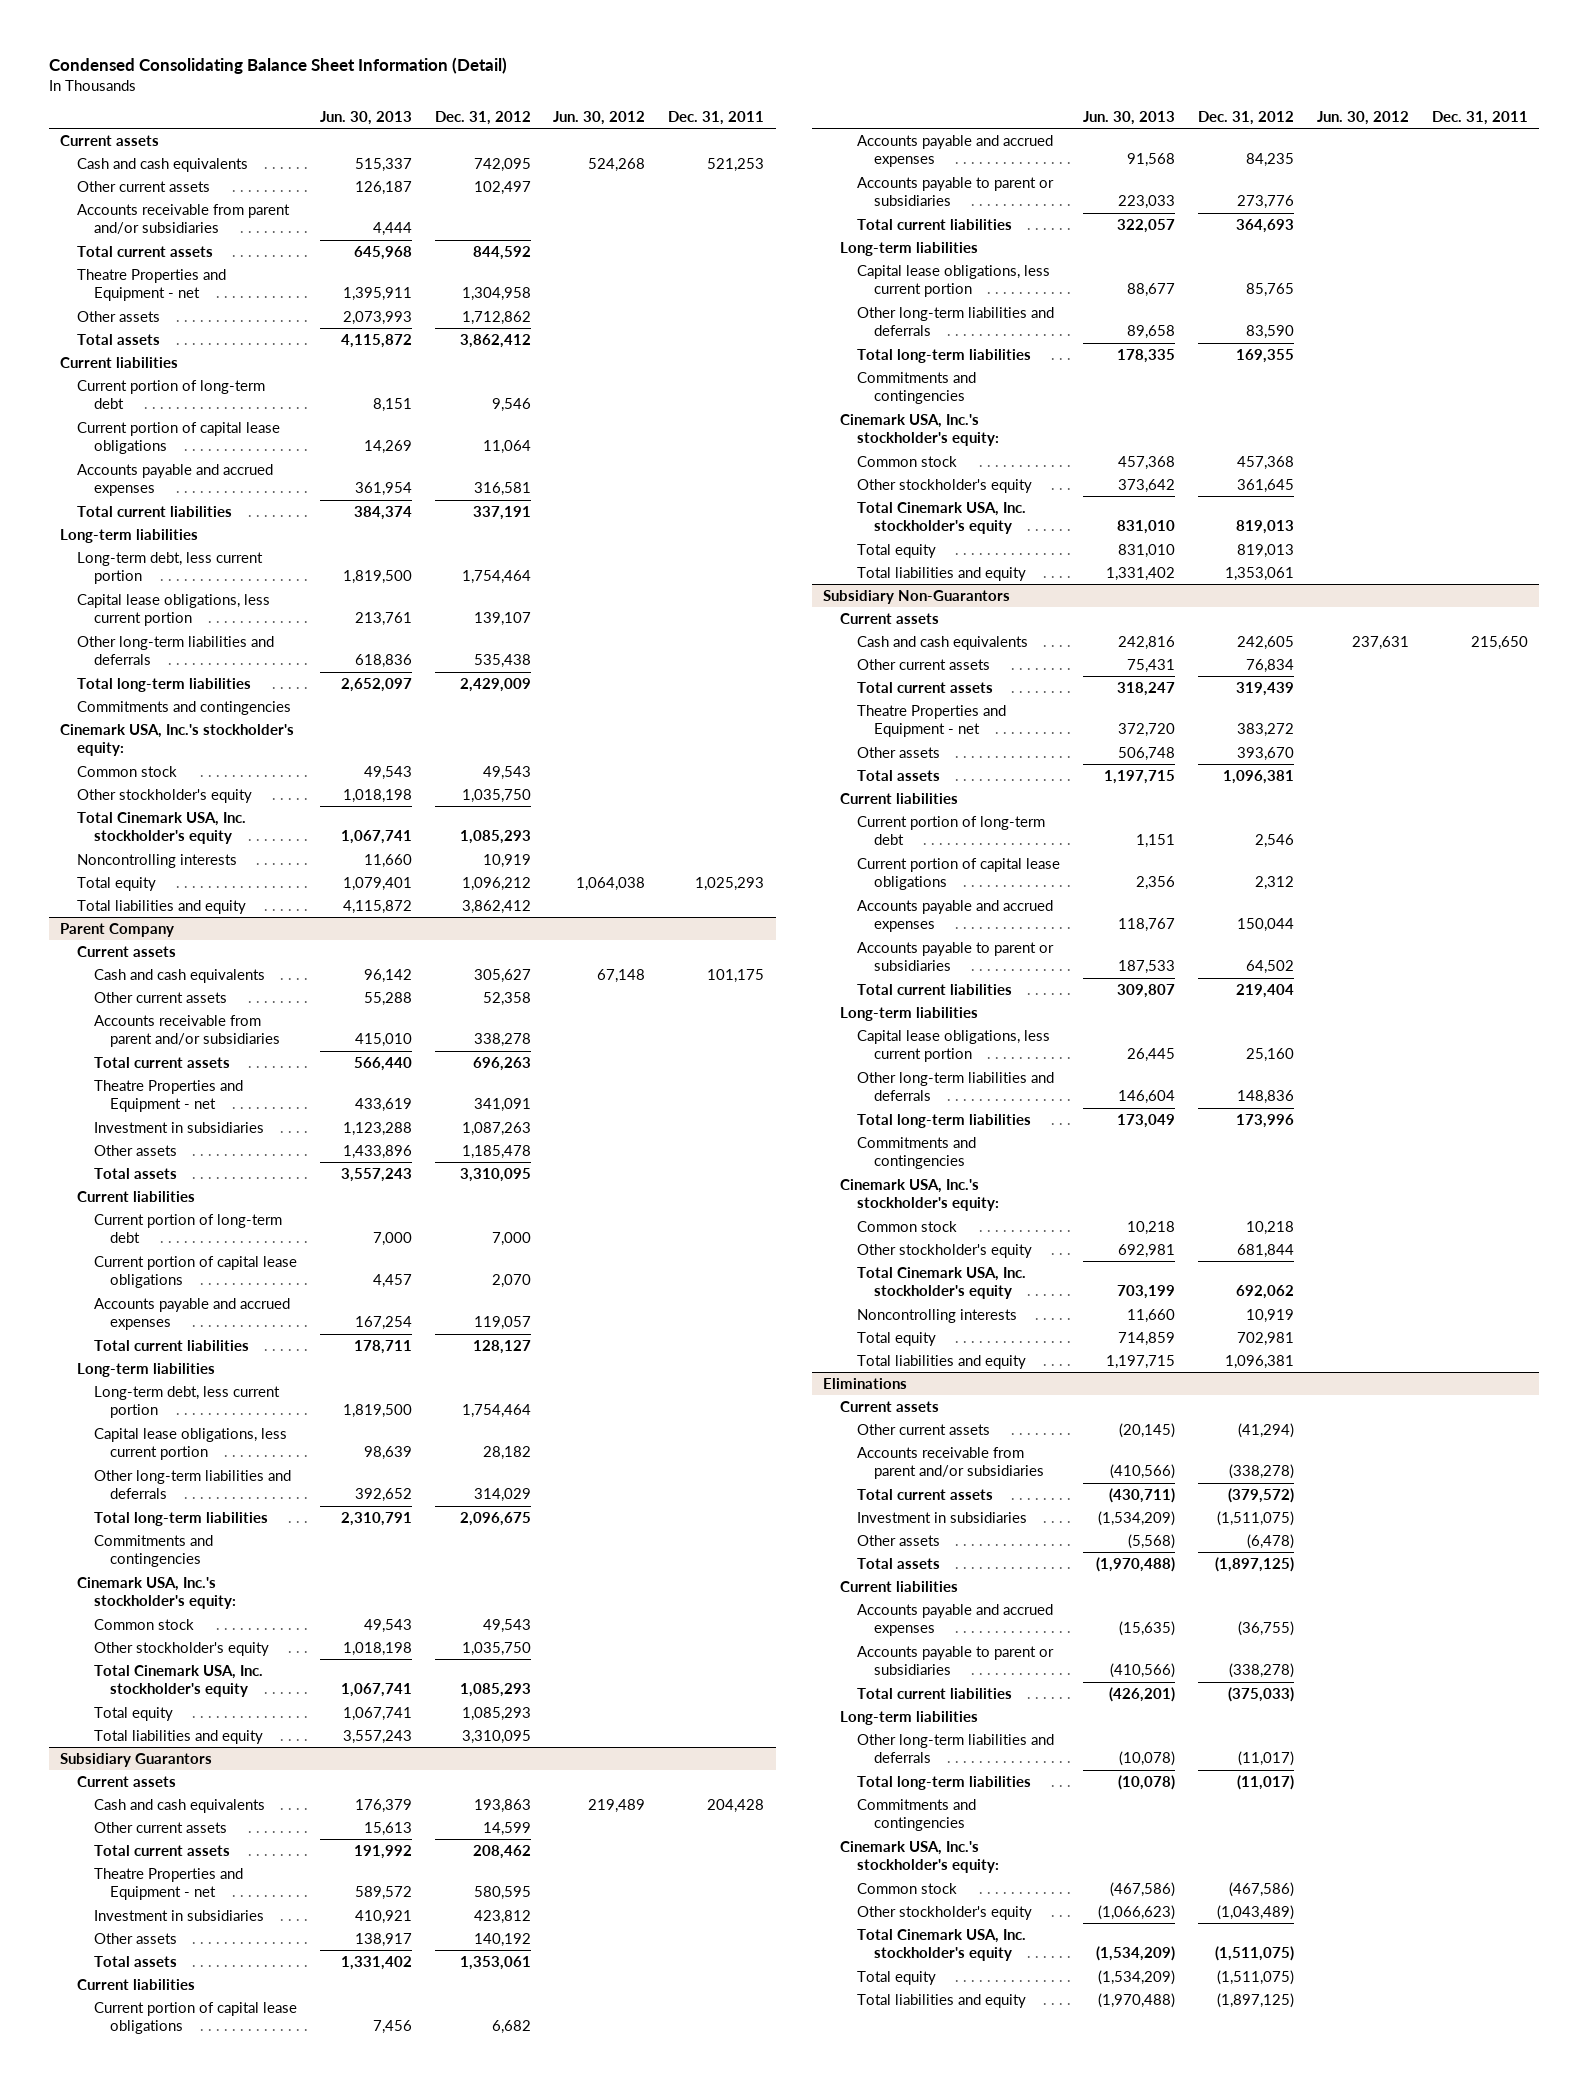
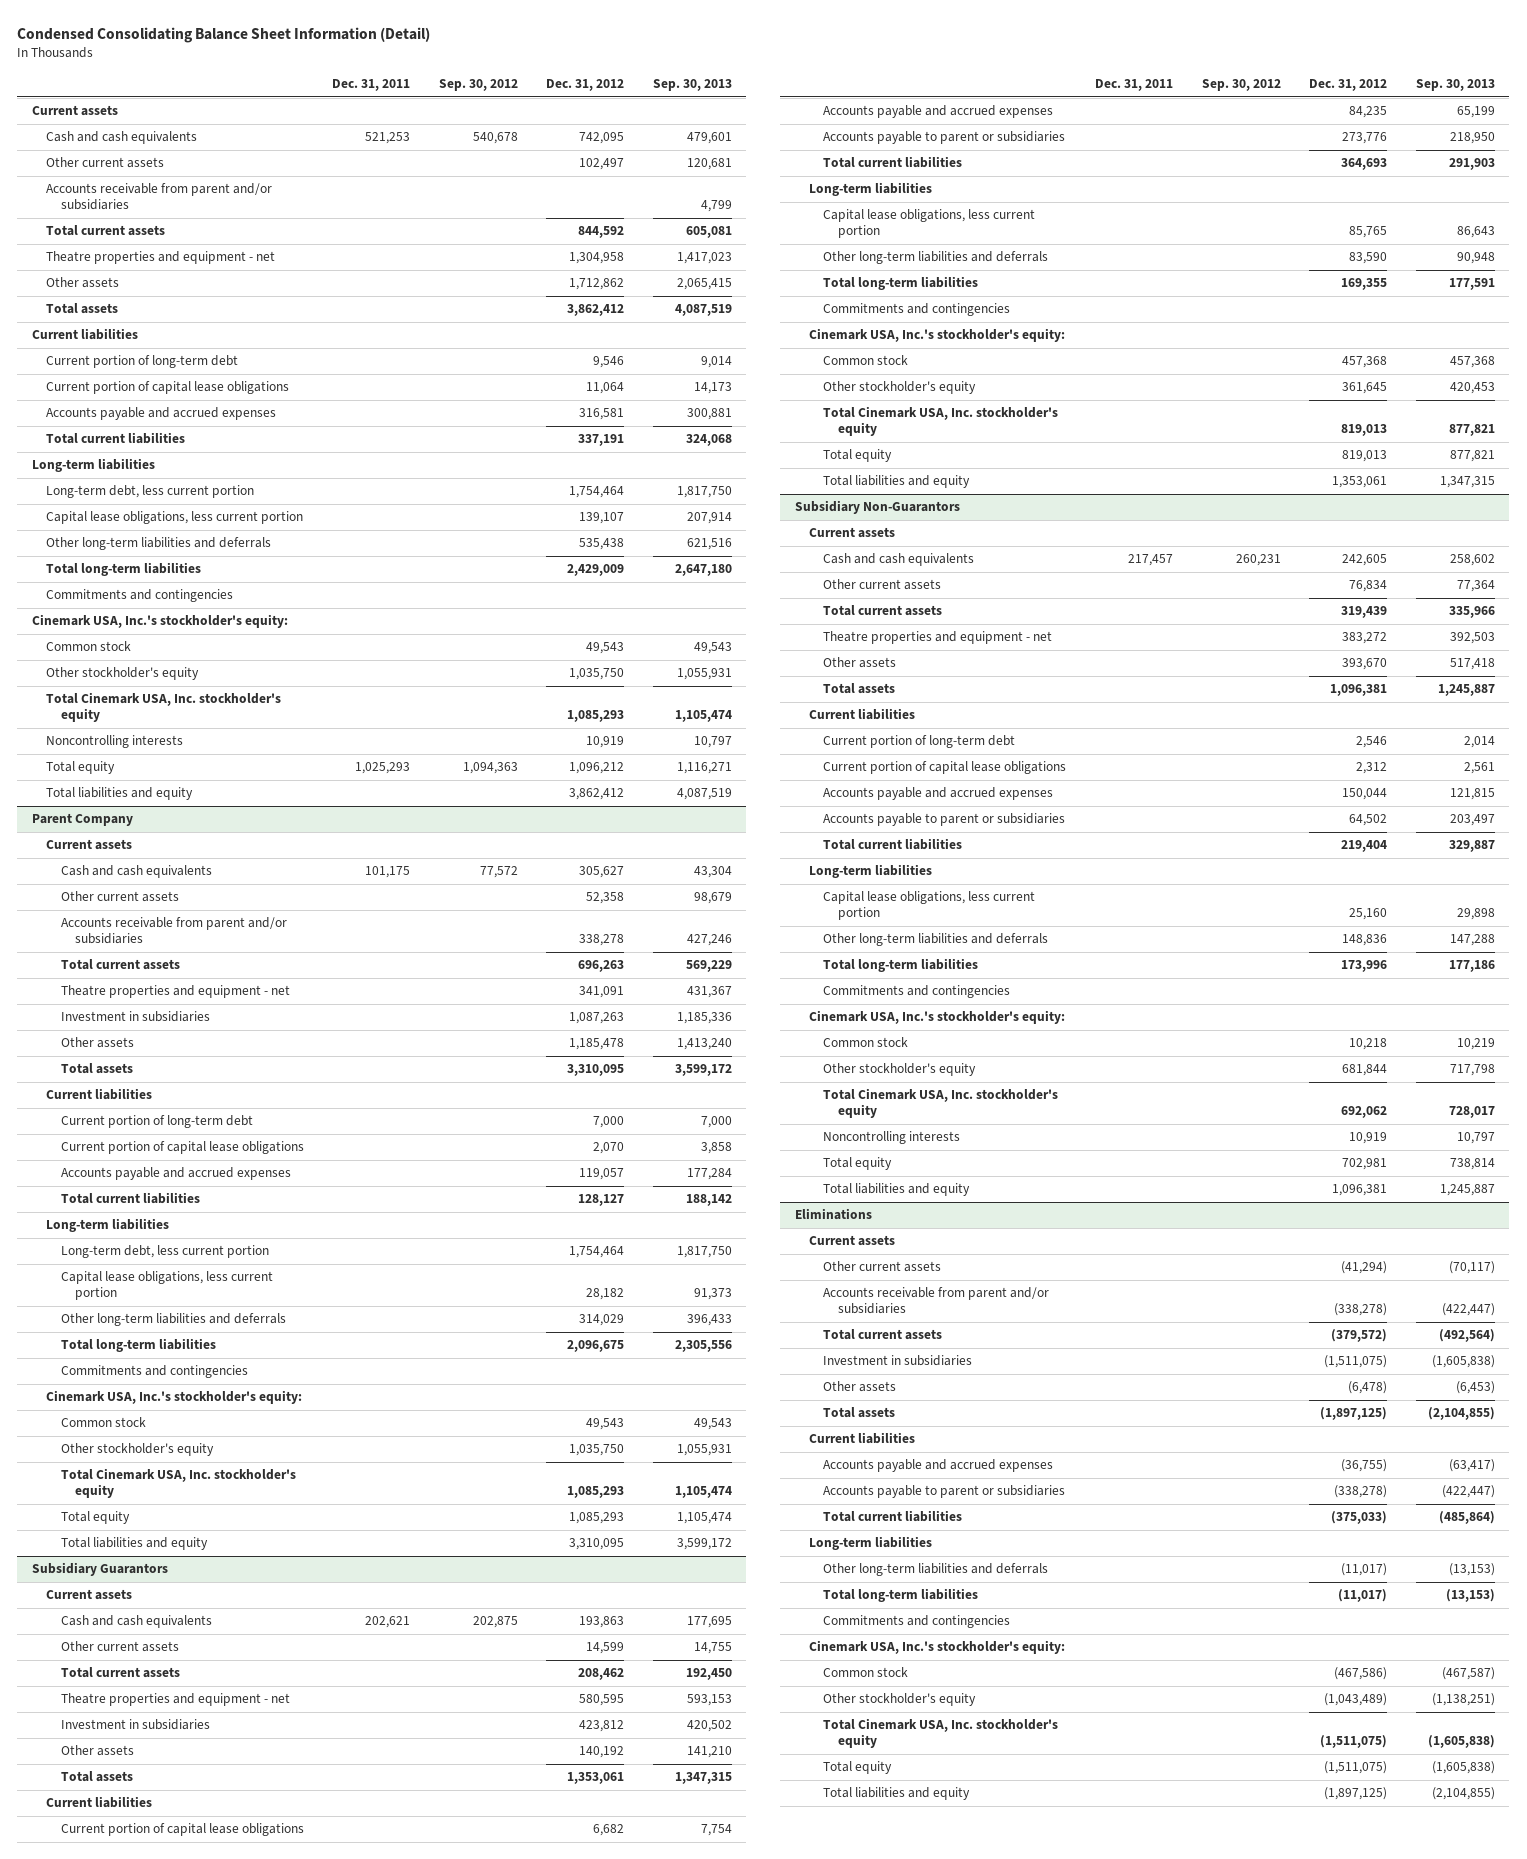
[319,110,412,125] Jun. 30, 2013 -> none
[553,110,646,125] Jun. 30, 2012 -> none
none -> [438,79,518,92] Sep. 30, 2012
none -> [652,79,732,92] Sep. 30, 2013
[76,268,226,302] Theatre Properties and Equipment - net -> [46,251,276,265] Theatre properties and equipment - net
[93,1079,243,1113] Theatre Properties and Equipment - net -> [60,985,290,999] Theatre properties and equipment - net
[707,1798,765,1813] 204,428 -> [365,1616,411,1629] 202,621
[93,1867,243,1901] Theatre Properties and Equipment - net -> [60,1693,290,1707] Theatre properties and equipment - net
[1470,635,1528,650] 215,650 -> [1128,554,1174,567] 217,457
[857,704,1007,738] Theatre Properties and Equipment - net -> [823,631,1053,645] Theatre properties and equipment - net

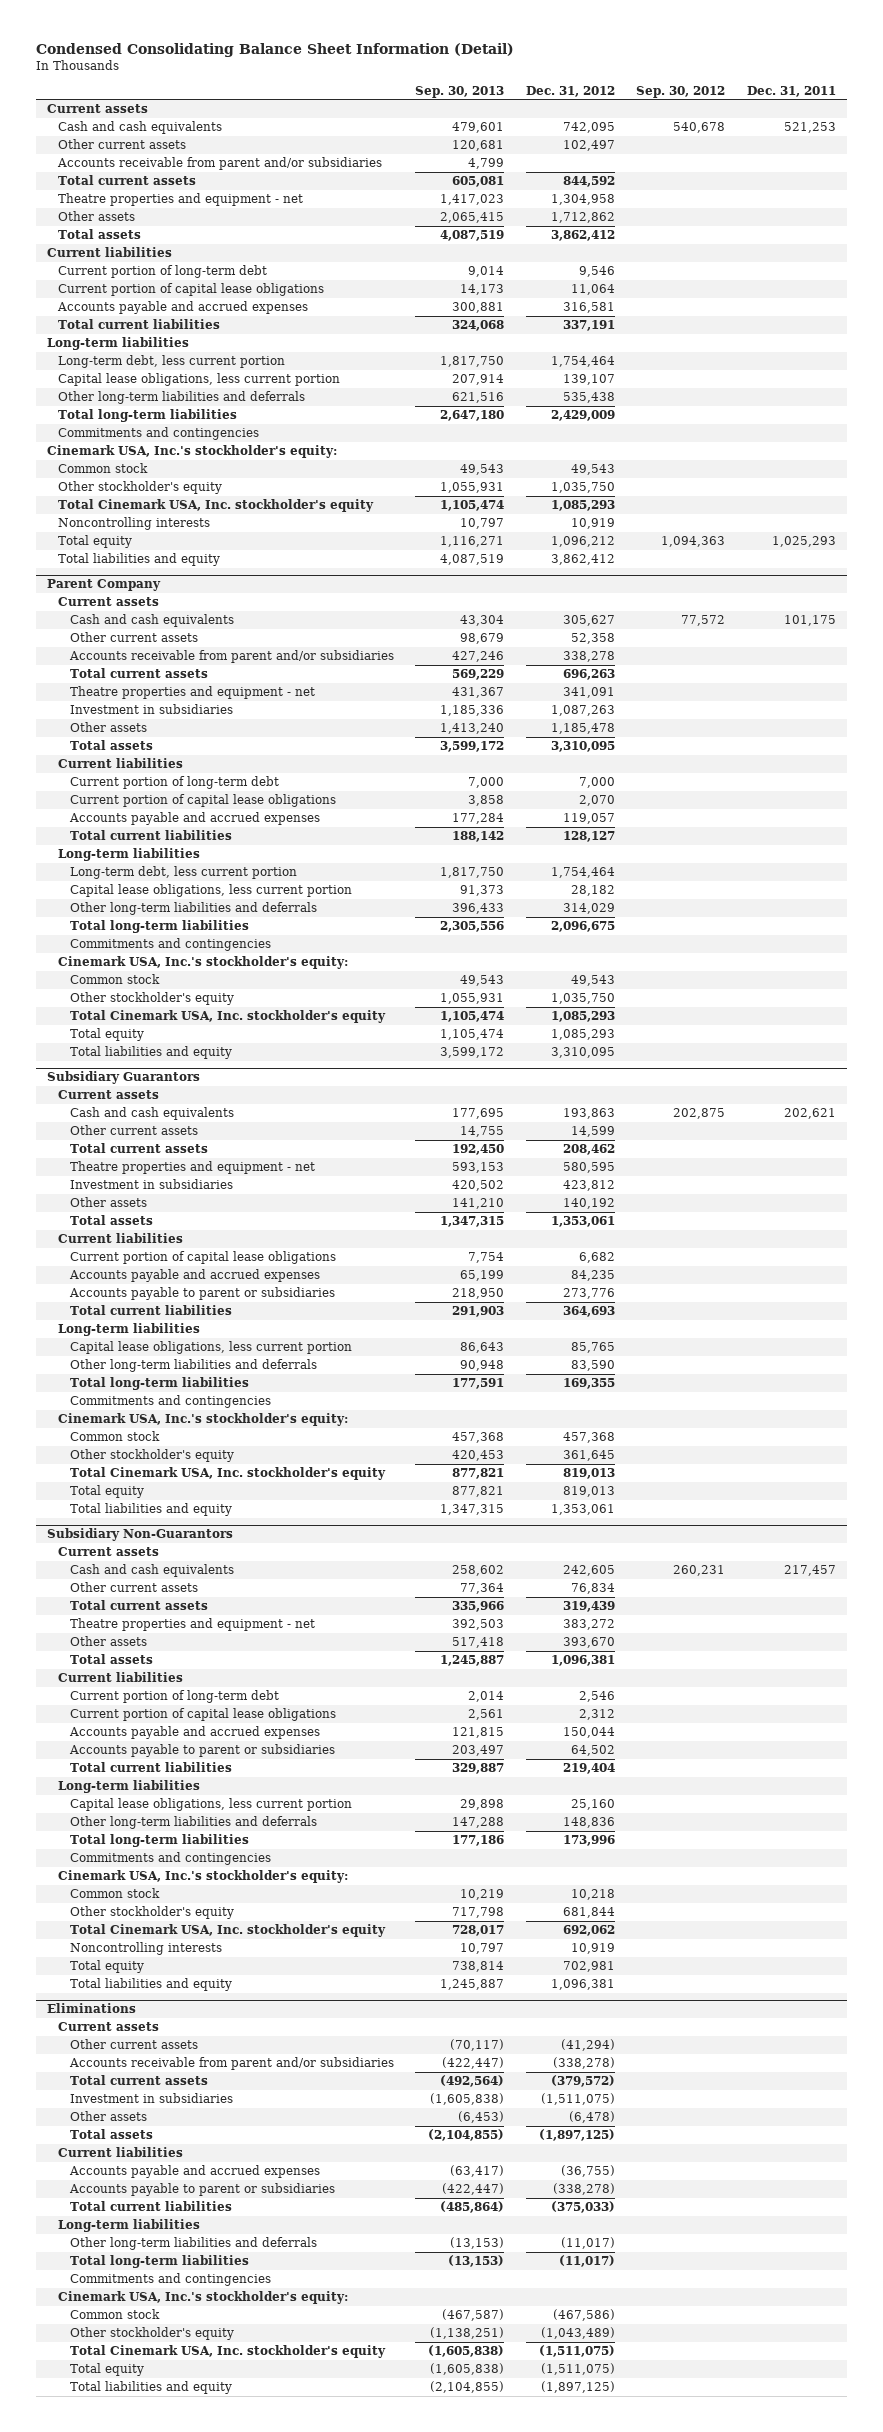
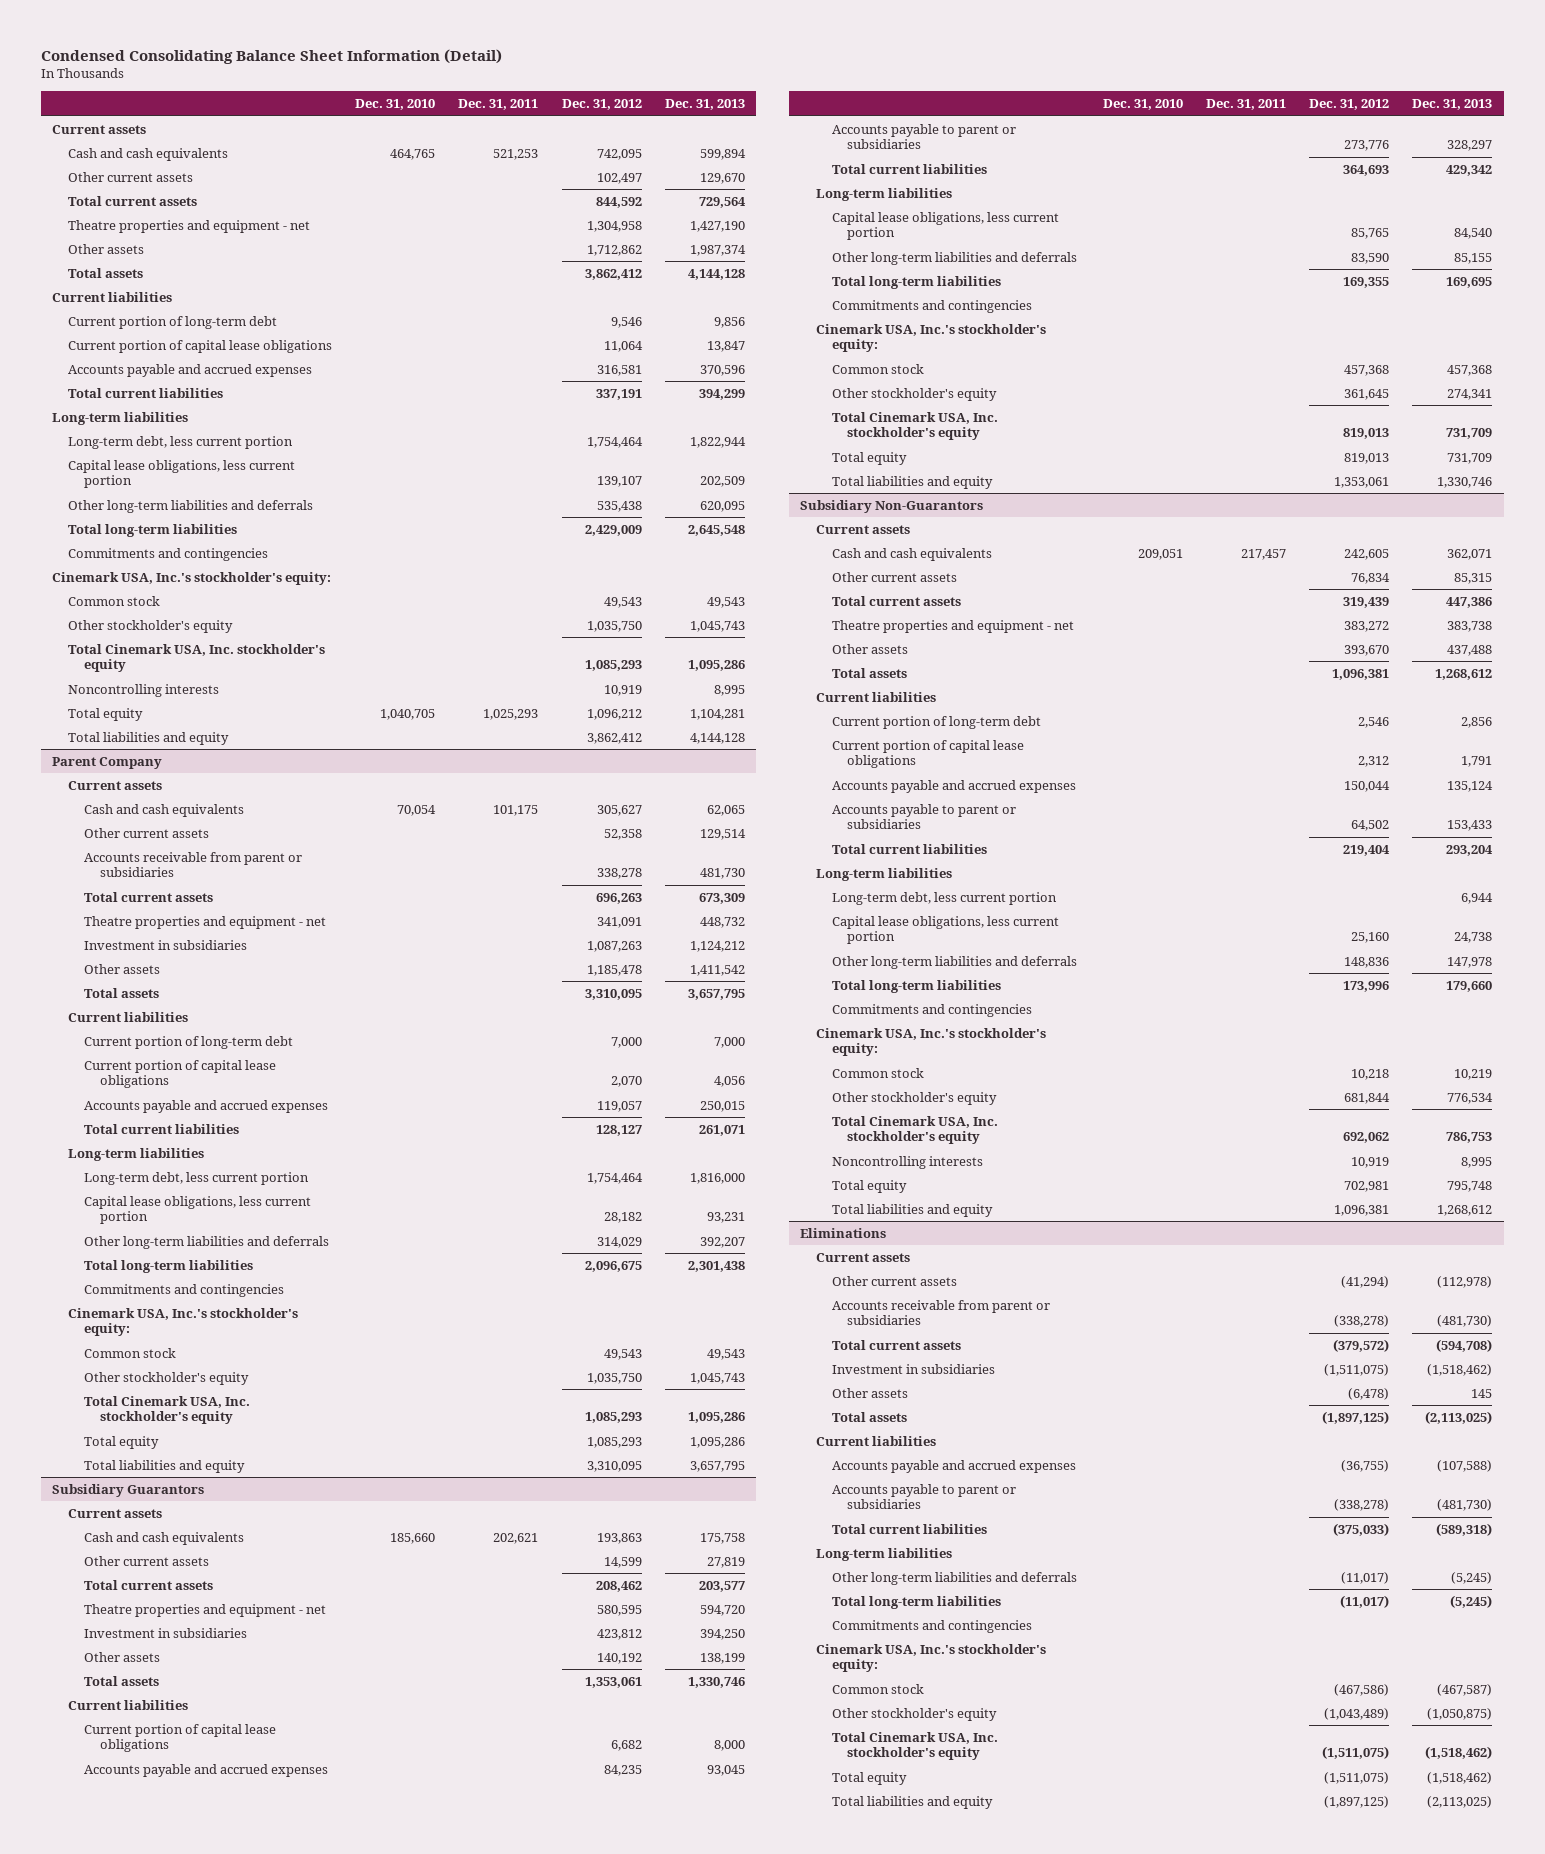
[415,85,505,98] Sep. 30, 2013 -> none
[636,85,726,98] Sep. 30, 2012 -> none
none -> [355,99,436,111] Dec. 31, 2010
none -> [664,99,745,111] Dec. 31, 2013
[57,157,383,171] Accounts receivable from parent and/or subsidiaries -> none
[68,650,394,664] Accounts receivable from parent and/or subsidiaries -> [83,851,302,878] Accounts receivable from parent or subsidiaries
none -> [831,891,1057,905] Long-term debt, less current portion
[68,2057,394,2071] Accounts receivable from parent and/or subsidiaries -> [831,1299,1050,1326] Accounts receivable from parent or subsidiaries

